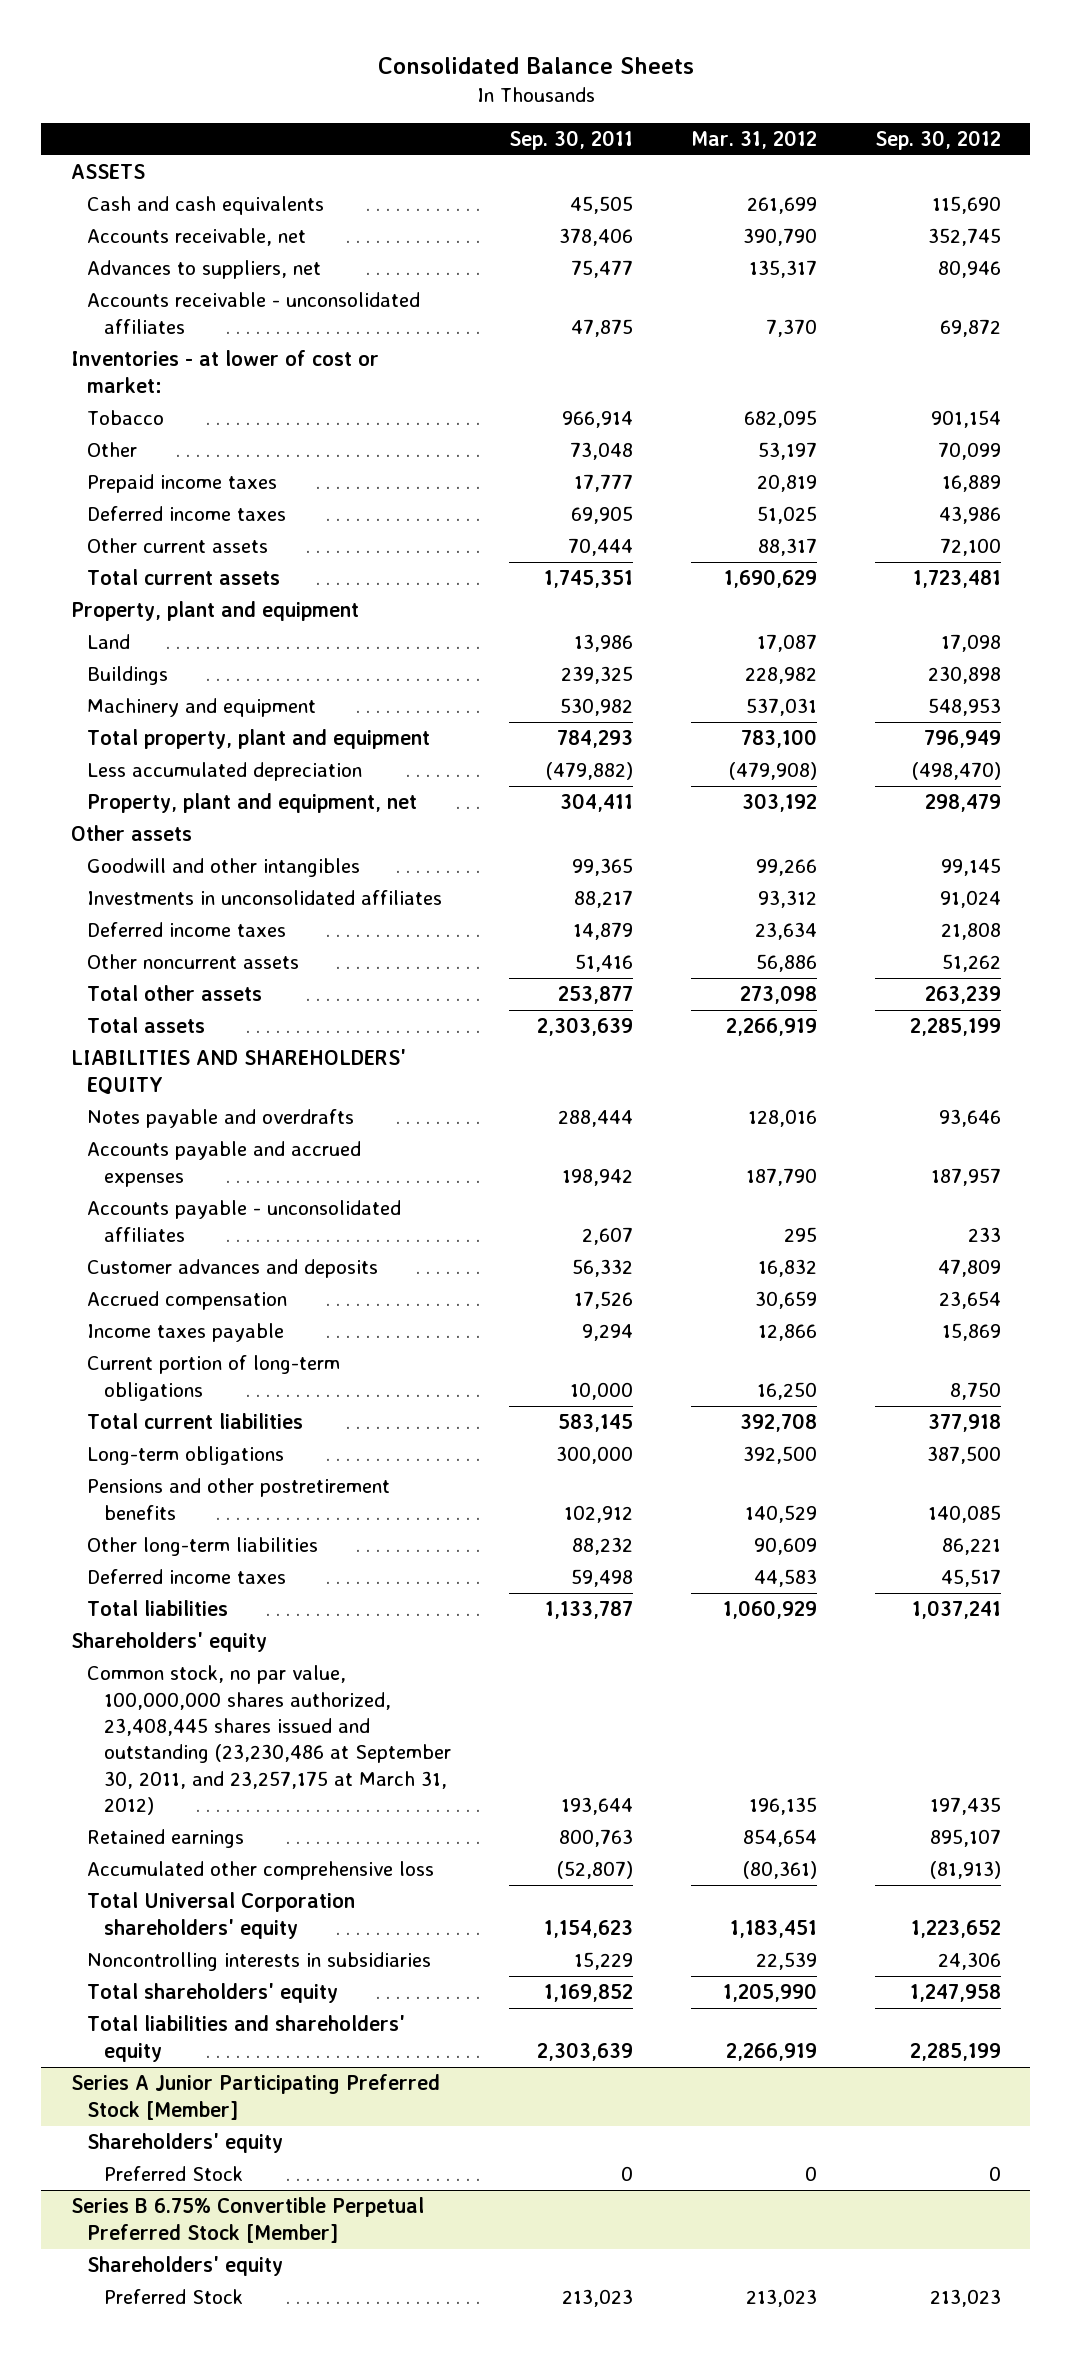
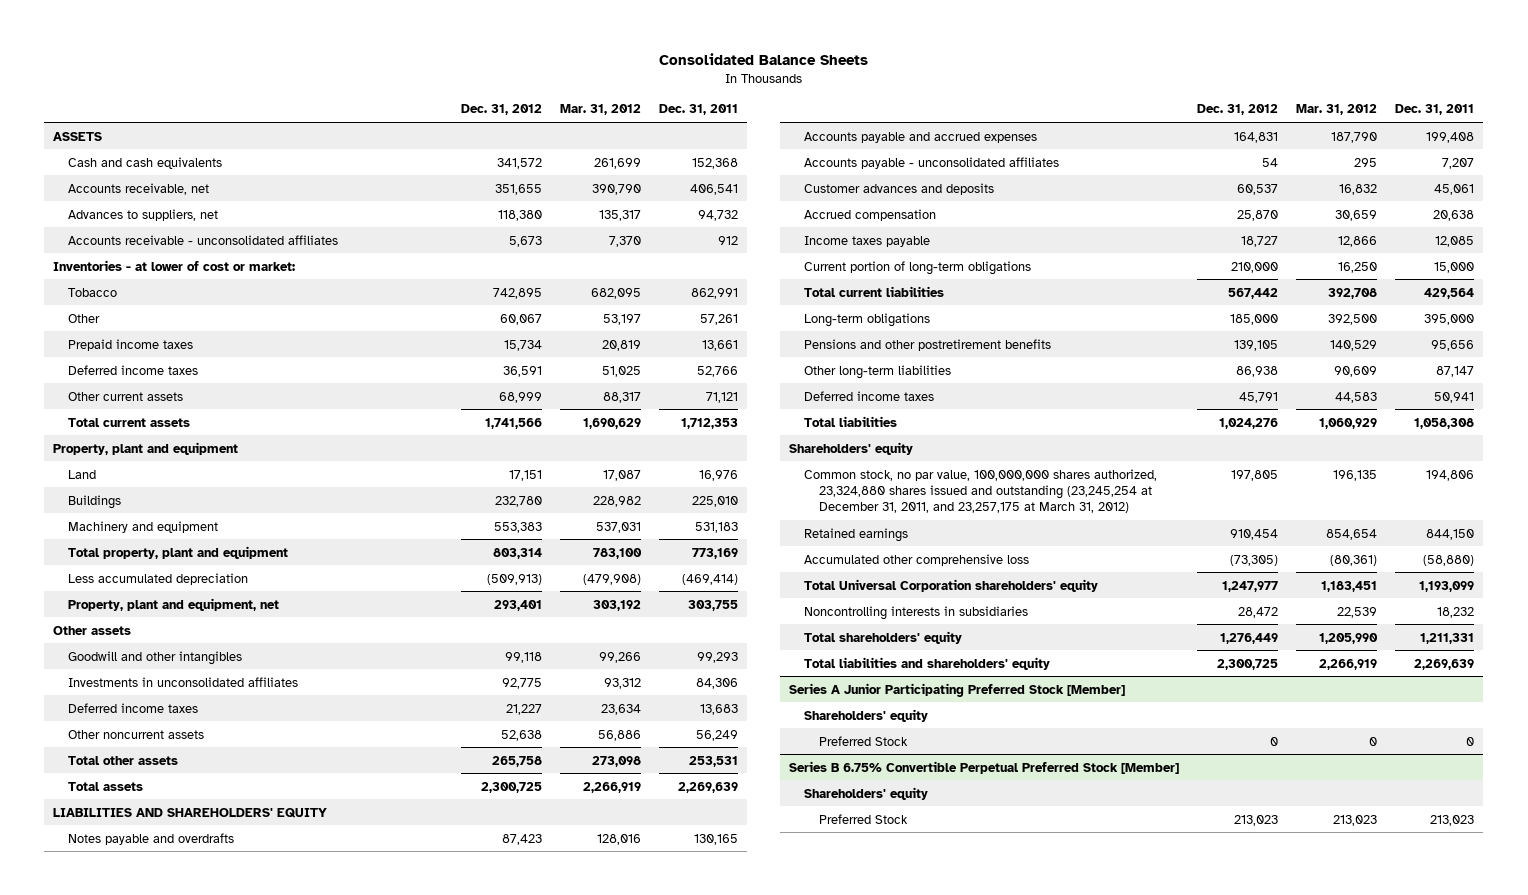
[508,129,633,150] Sep. 30, 2011 -> none
[875,129,1002,150] Sep. 30, 2012 -> none
none -> [461,104,543,116] Dec. 31, 2012
none -> [659,104,739,116] Dec. 31, 2011
[87,1665,451,1816] Common stock, no par value, 100,000,000 shares authorized, 23,408,445 shares issued and outstanding (23,230,486 at September 30, 2011, and 23,257,175 at March 31, 2012) -> [804,468,1158,514] Common stock, no par value, 100,000,000 shares authorized, 23,324,880 shares issued and outstanding (23,245,254 at December 31, 2011, and 23,257,175 at March 31, 2012)

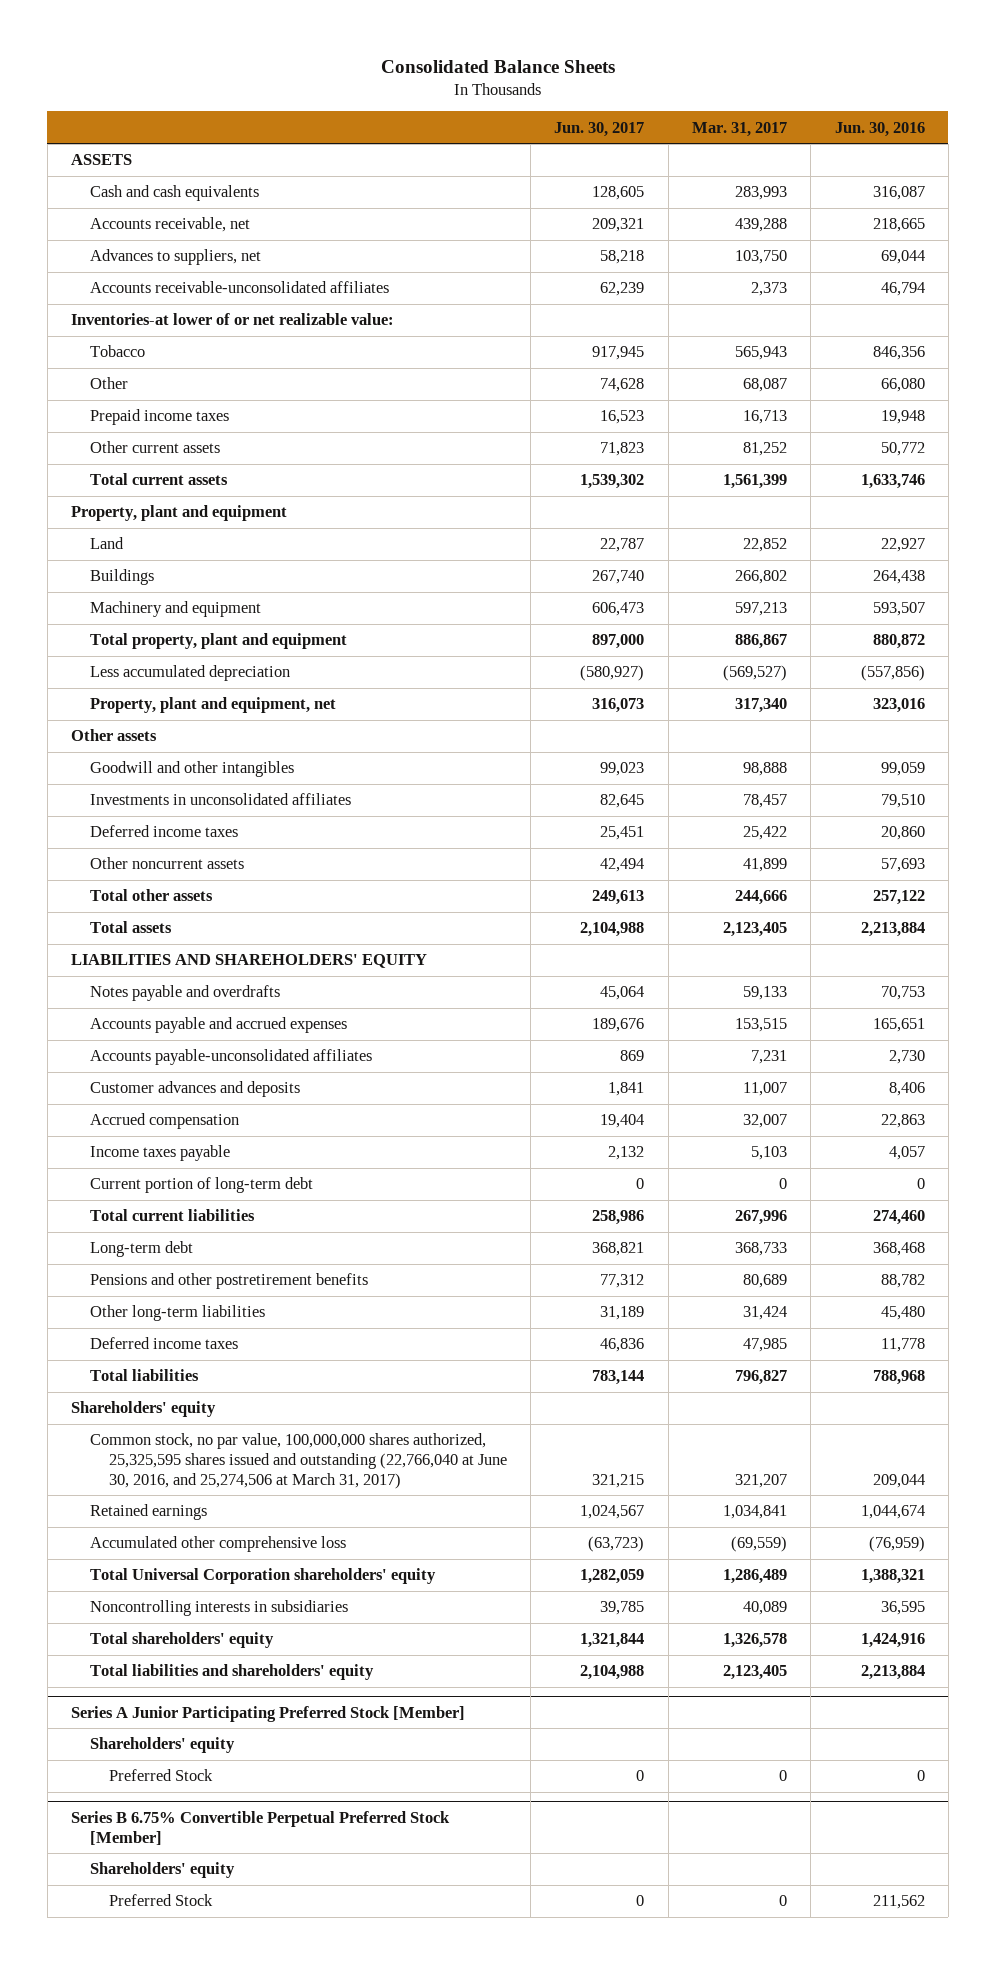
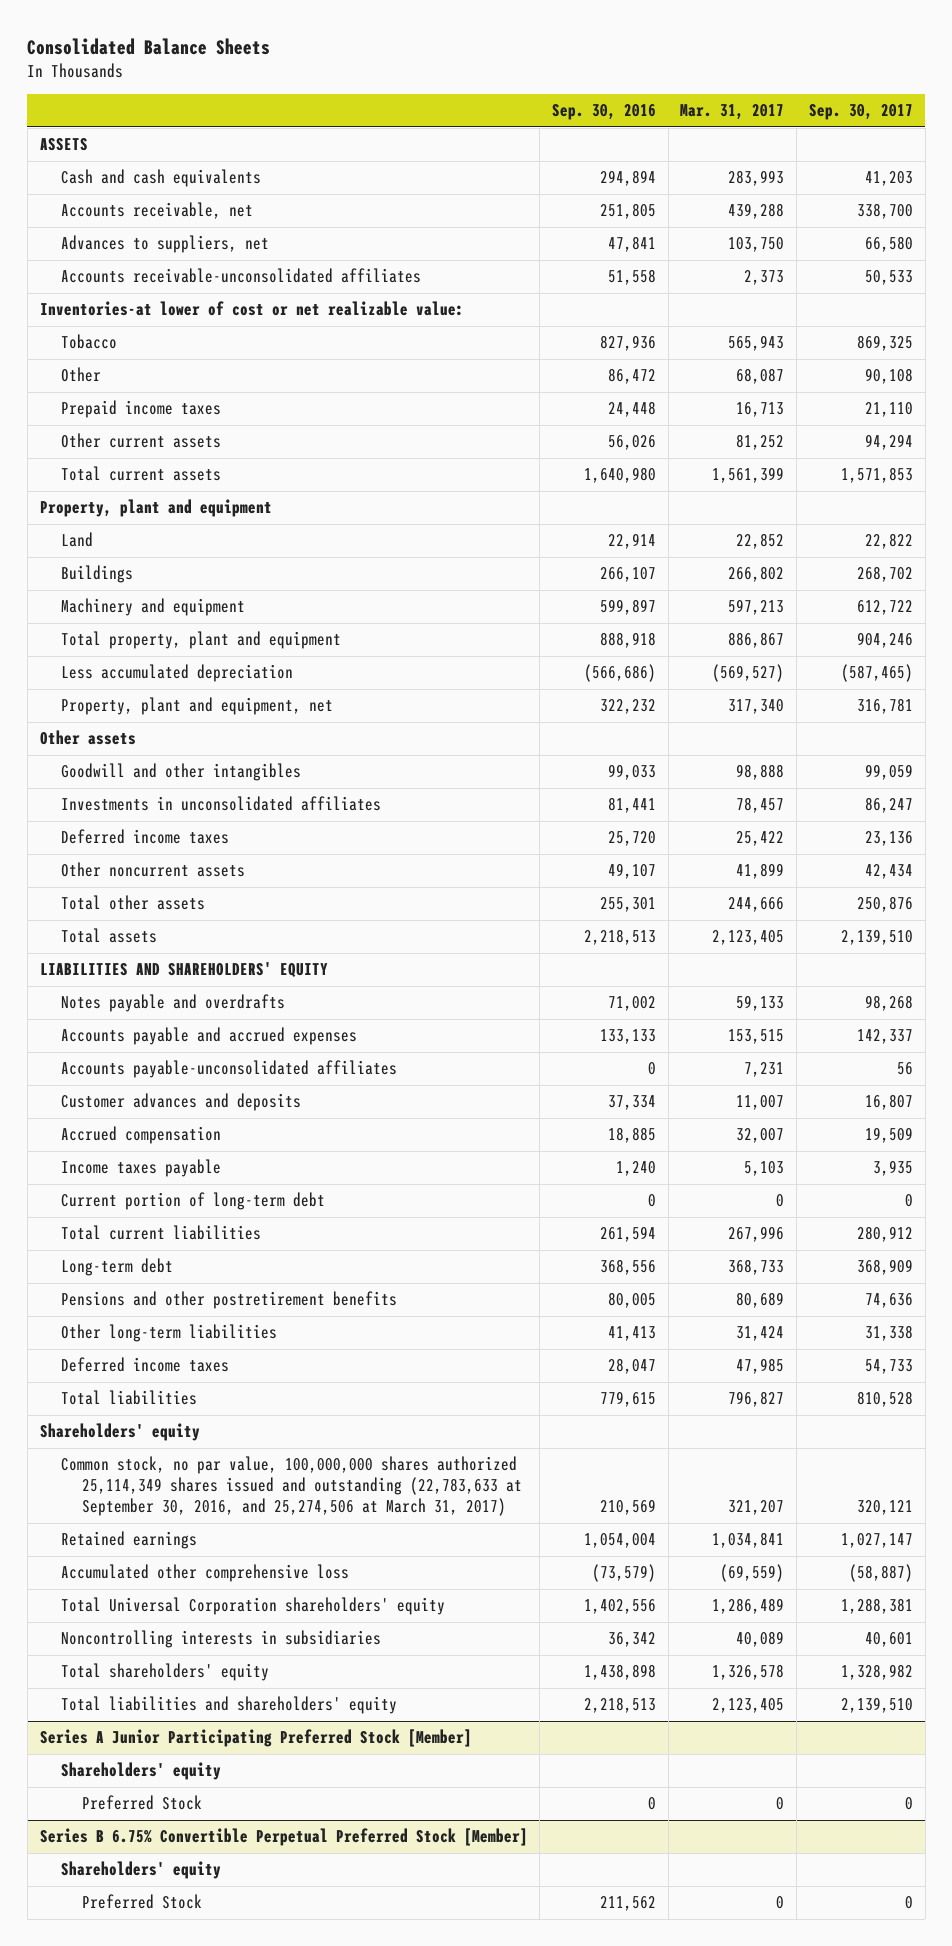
[554,121,645,137] Jun. 30, 2017 -> none
[834,121,925,137] Jun. 30, 2016 -> none
none -> [552,104,657,121] Sep. 30, 2016
none -> [808,104,913,121] Sep. 30, 2017
[70,313,394,326] Inventories-at lower of or net realizable value: -> [39,301,464,317] Inventories-at lower of cost or net realizable value:
[89,1433,507,1489] Common stock, no par value, 100,000,000 shares authorized, 25,325,595 shares issued and outstanding (22,766,040 at June 30, 2016, and 25,274,506 at March 31, 2017) -> [60,1456,522,1517] Common stock, no par value, 100,000,000 shares authorized 25,114,349 shares issued and outstanding (22,783,633 at September 30, 2016, and 25,274,506 at March 31, 2017)

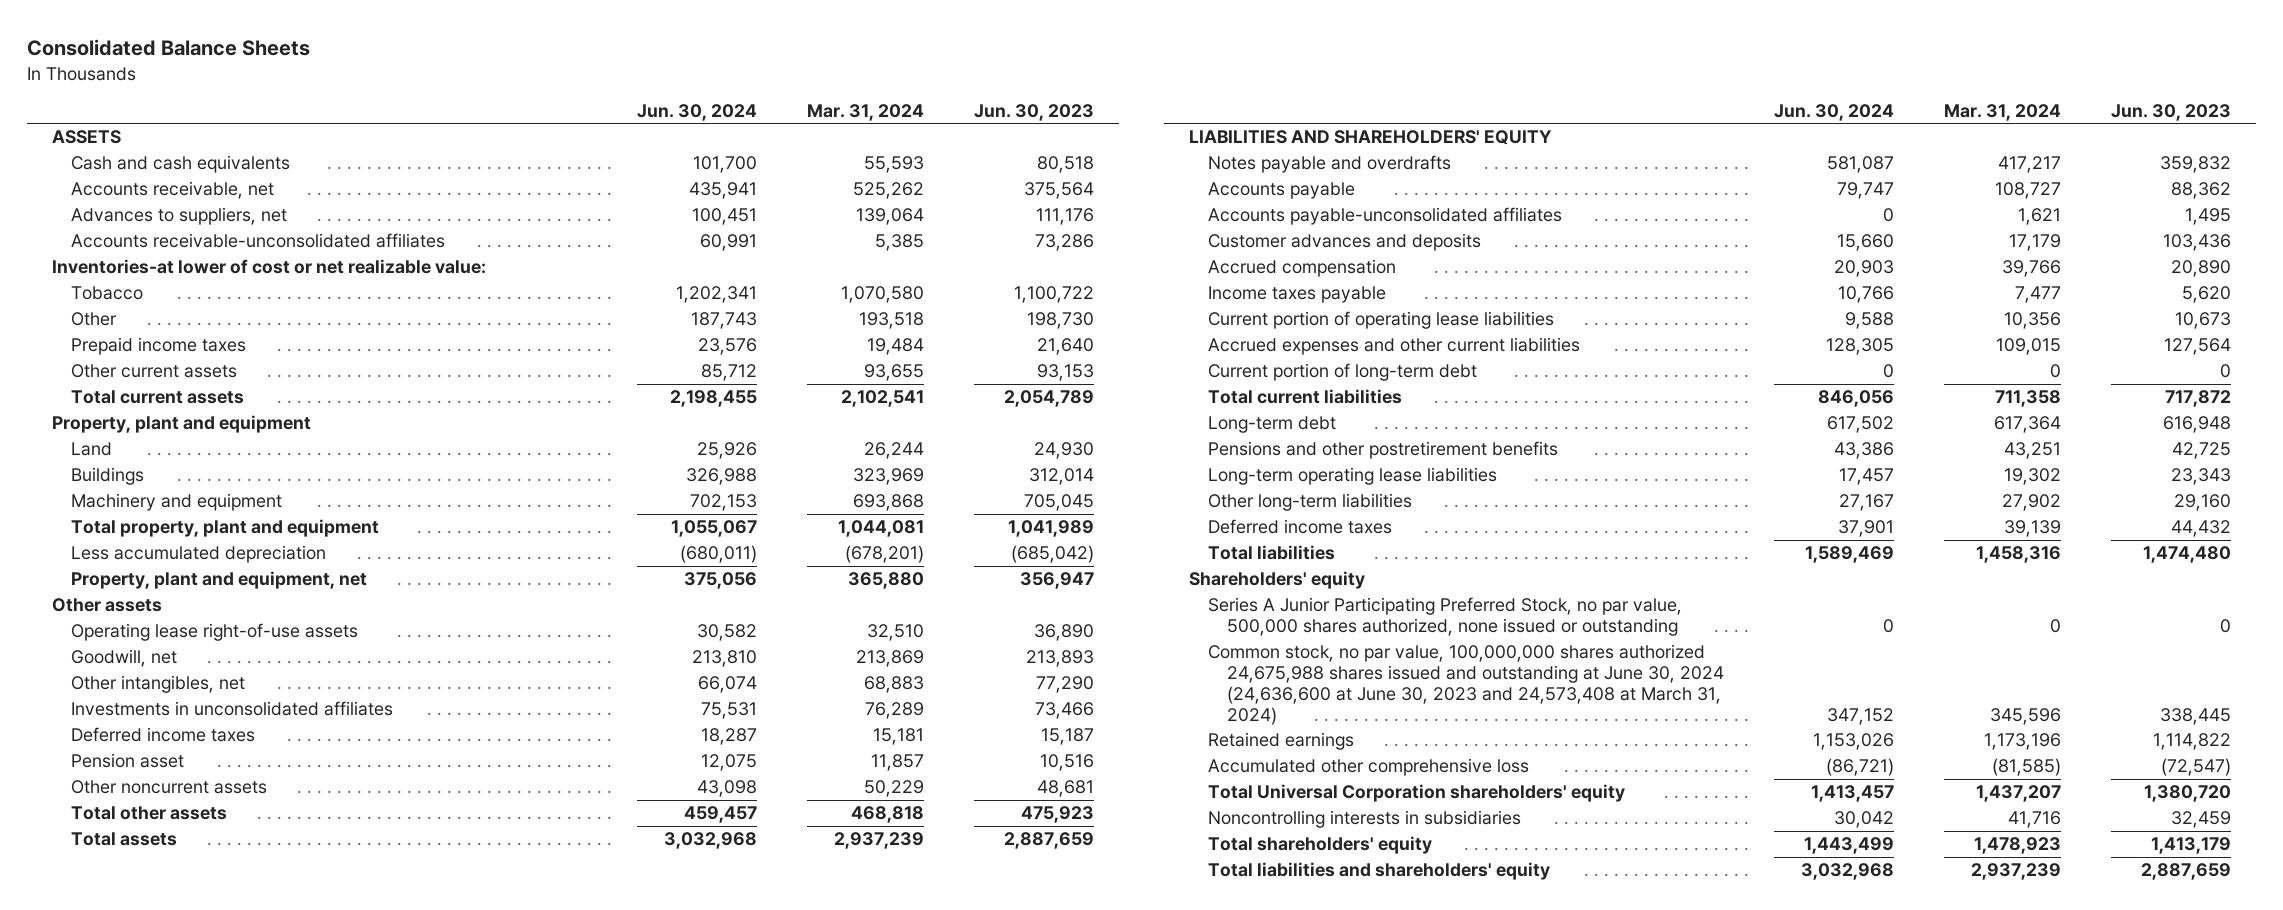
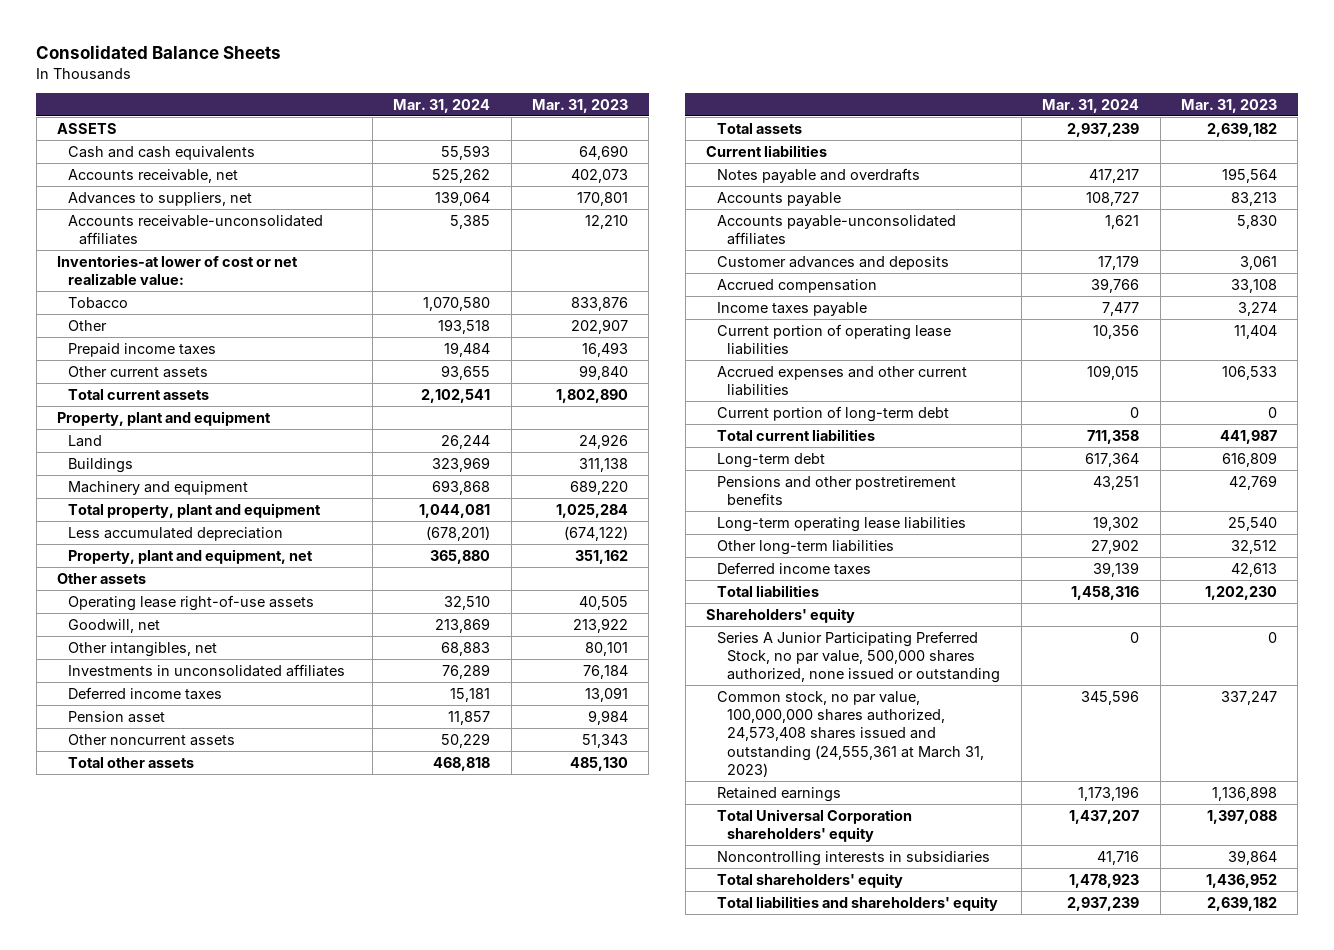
[637,103,758,121] Jun. 30, 2024 -> none
[974,103,1095,121] Jun. 30, 2023 -> none
none -> [532,98,629,113] Mar. 31, 2023
[1188,130,1552,146] LIABILITIES AND SHAREHOLDERS' EQUITY -> none
none -> [706,144,828,157] Current liabilities
[1208,644,1725,725] Common stock, no par value, 100,000,000 shares authorized 24,675,988 shares issued and outstanding at June 30, 2024 (24,636,600 at June 30, 2023 and 24,573,408 at March 31, 2024) -> [716,690,985,777] Common stock, no par value, 100,000,000 shares authorized, 24,573,408 shares issued and outstanding (24,555,361 at March 31, 2023)
[1208,758,1530,777] Accumulated other comprehensive loss -> none

